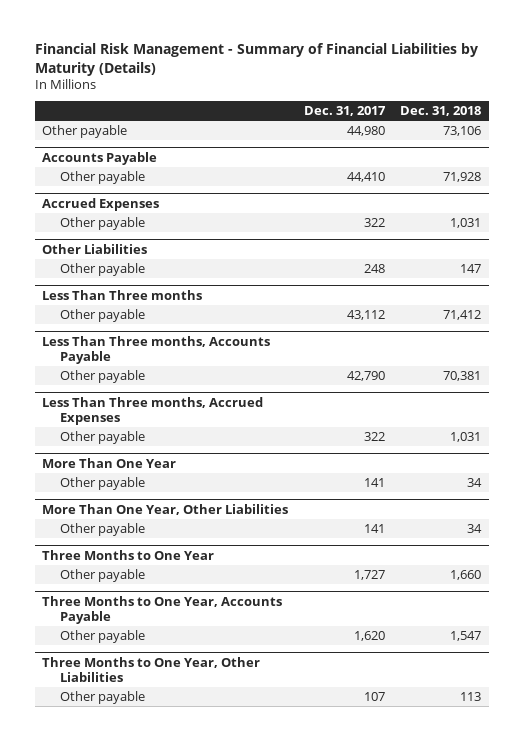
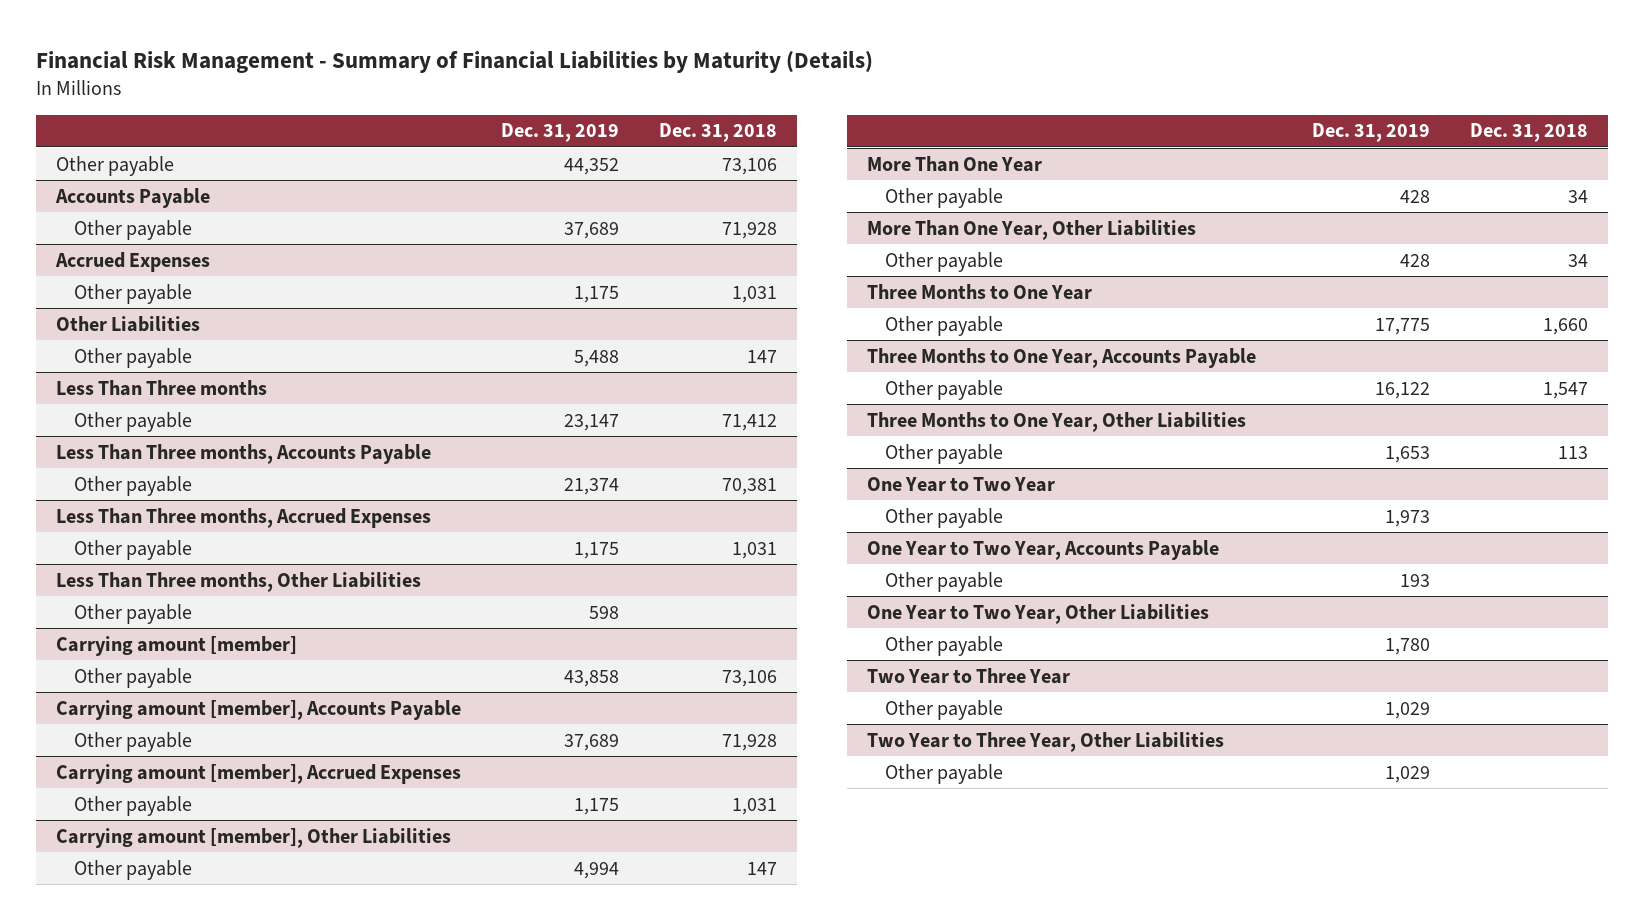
[303,106,386,117] Dec. 31, 2017 -> none
none -> [501,123,620,143] Dec. 31, 2019
none -> [56,571,422,592] Less Than Three months, Other Liabilities
none -> [74,603,193,624] Other payable
none -> [56,635,298,656] Carrying amount [member]
none -> [74,667,193,688] Other payable
none -> [56,699,462,720] Carrying amount [member], Accounts Payable
none -> [74,731,193,752] Other payable
none -> [56,763,462,784] Carrying amount [member], Accrued Expenses
none -> [74,795,193,816] Other payable
none -> [56,827,452,848] Carrying amount [member], Other Liabilities
none -> [74,859,193,880] Other payable
none -> [867,476,1056,492] One Year to Two Year
none -> [884,507,1003,528] Other payable
none -> [867,539,1220,560] One Year to Two Year, Accounts Payable
none -> [884,571,1003,592] Other payable
none -> [867,603,1210,624] One Year to Two Year, Other Liabilities
none -> [884,635,1003,656] Other payable
none -> [867,667,1071,684] Two Year to Three Year
none -> [884,699,1003,720] Other payable
none -> [867,731,1225,752] Two Year to Three Year, Other Liabilities
none -> [884,763,1003,784] Other payable

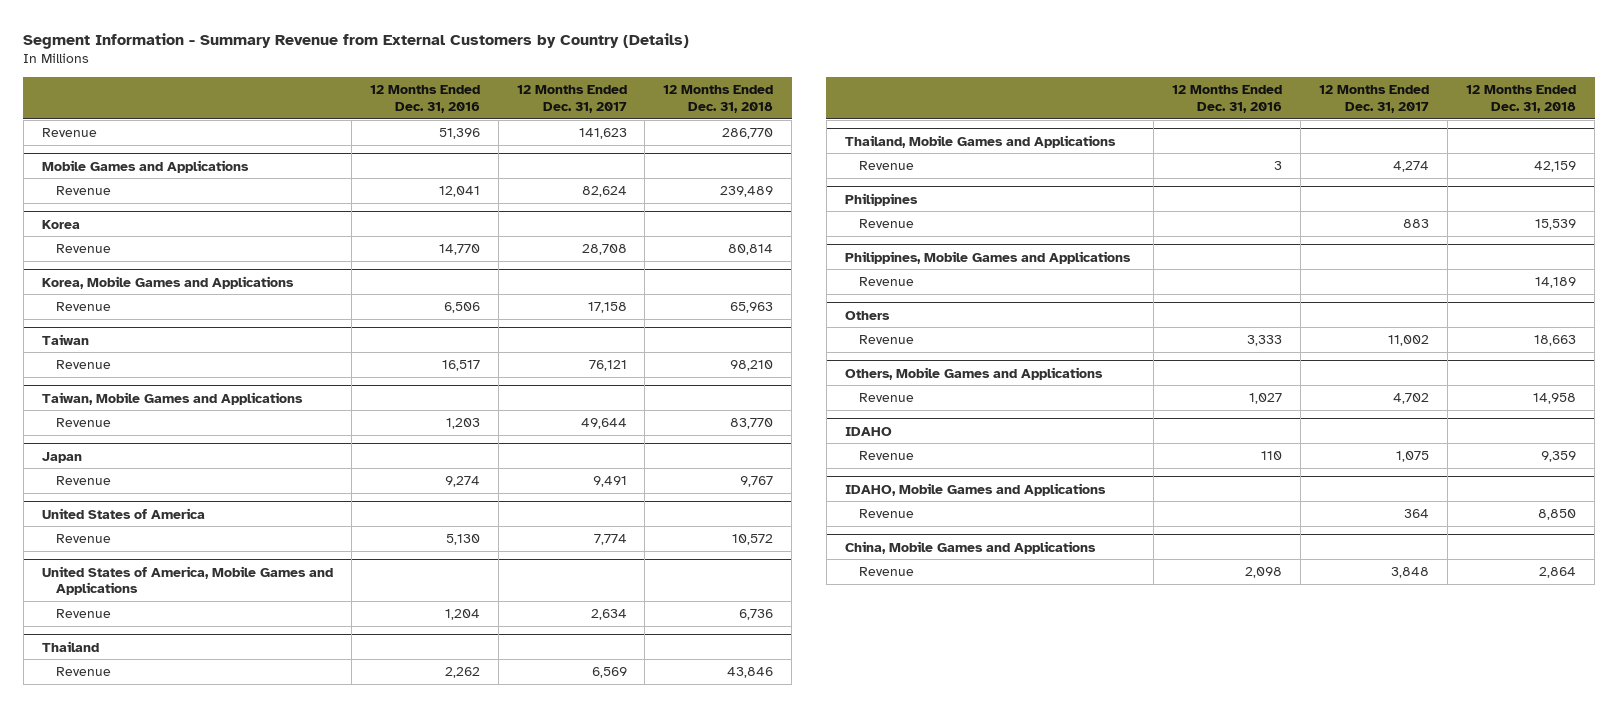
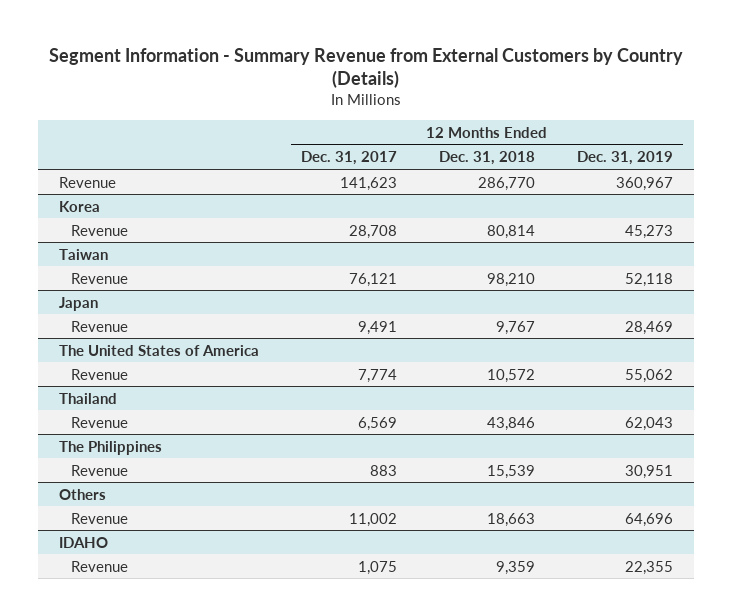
[369,84,480,113] 12 Months Ended Dec. 31, 2016 -> none
none -> [576,151,673,166] Dec. 31, 2019
[41,159,249,173] Mobile Games and Applications -> none
[56,186,112,196] Revenue -> none
[41,275,294,289] Korea, Mobile Games and Applications -> none
[56,302,112,312] Revenue -> none
[41,391,303,405] Taiwan, Mobile Games and Applications -> none
[56,418,112,428] Revenue -> none
[41,507,205,519] United States of America -> [59,344,260,356] The United States of America
[41,565,333,596] United States of America, Mobile Games and Applications -> none
[56,609,112,619] Revenue -> none
[844,134,1116,148] Thailand, Mobile Games and Applications -> none
[859,161,915,171] Revenue -> none
[844,192,918,206] Philippines -> [59,440,163,455] The Philippines
[844,250,1131,264] Philippines, Mobile Games and Applications -> none
[859,277,915,287] Revenue -> none
[844,366,1103,380] Others, Mobile Games and Applications -> none
[859,393,915,403] Revenue -> none
[844,482,1106,496] IDAHO, Mobile Games and Applications -> none
[859,509,915,519] Revenue -> none
[844,540,1096,554] China, Mobile Games and Applications -> none
[859,567,915,577] Revenue -> none

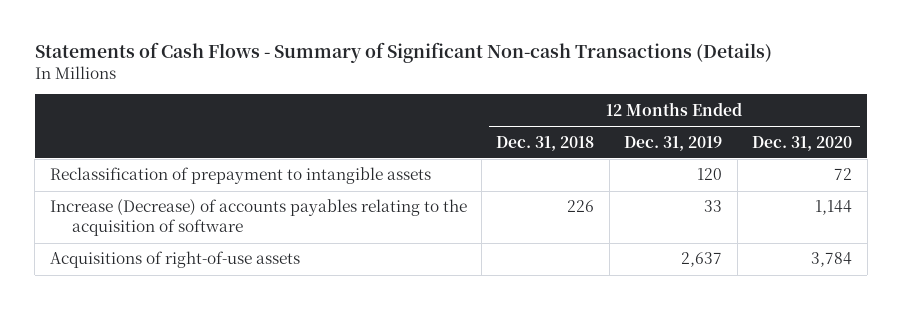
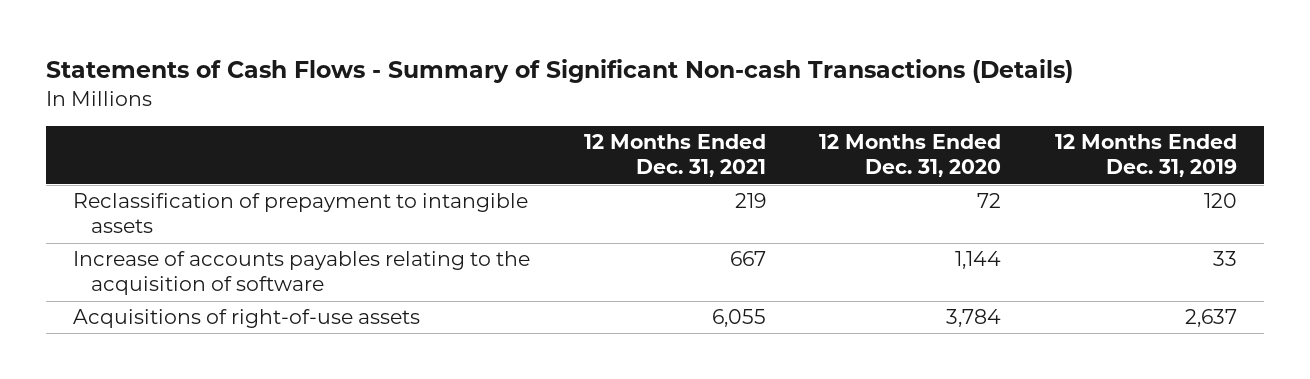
[496,135,595,151] Dec. 31, 2018 -> none
none -> [583,134,766,178] 12 Months Ended Dec. 31, 2021
[49,199,467,237] Increase (Decrease) of accounts payables relating to the acquisition of software -> [72,251,530,296] Increase of accounts payables relating to the acquisition of software

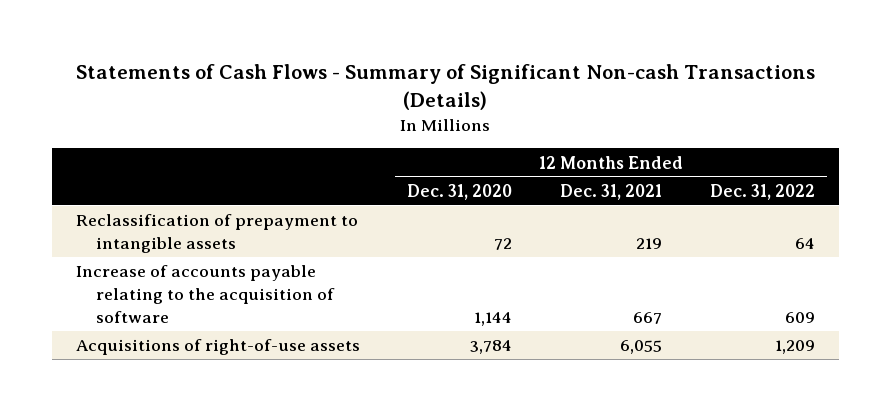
[1055,134,1238,178] 12 Months Ended Dec. 31, 2019 -> none
none -> [710,183,816,200] Dec. 31, 2022
[72,251,530,296] Increase of accounts payables relating to the acquisition of software -> [75,265,336,323] Increase of accounts payable relating to the acquisition of software

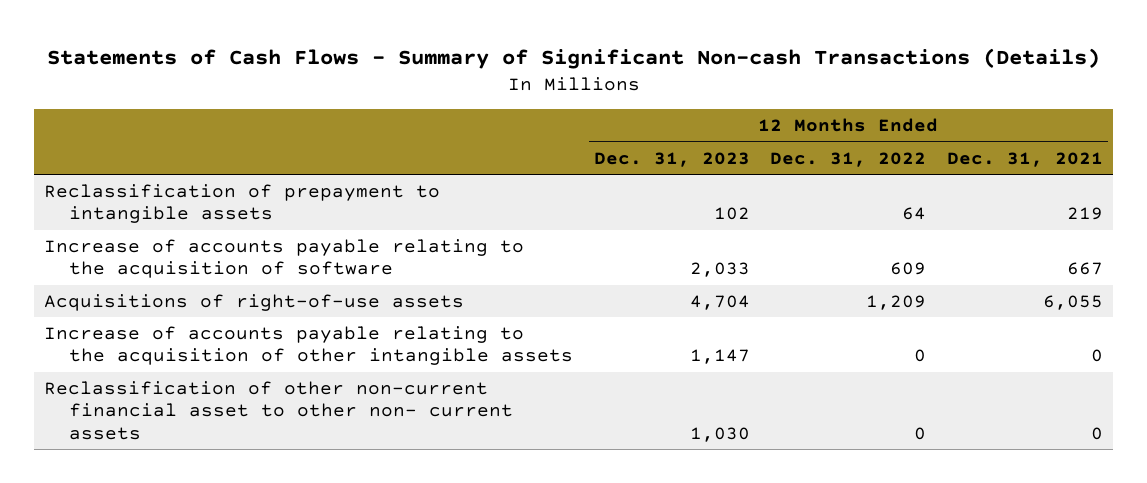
[407,183,513,200] Dec. 31, 2020 -> none
none -> [593,151,750,167] Dec. 31, 2023
none -> [44,325,574,366] Increase of accounts payable relating to the acquisition of other intangible assets
none -> [44,380,514,440] Reclassification of other non-current financial asset to other non- current assets

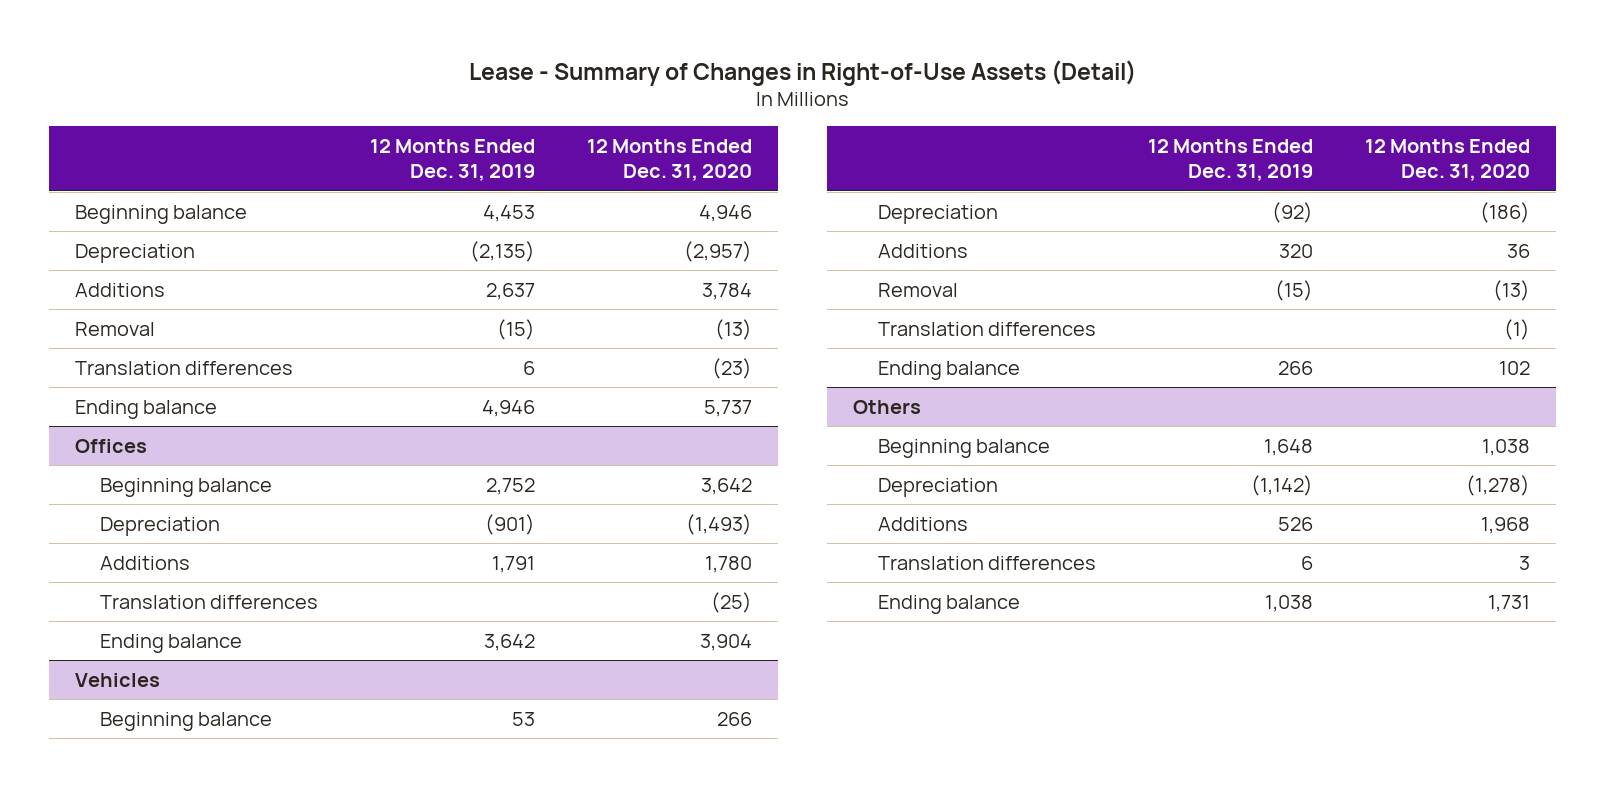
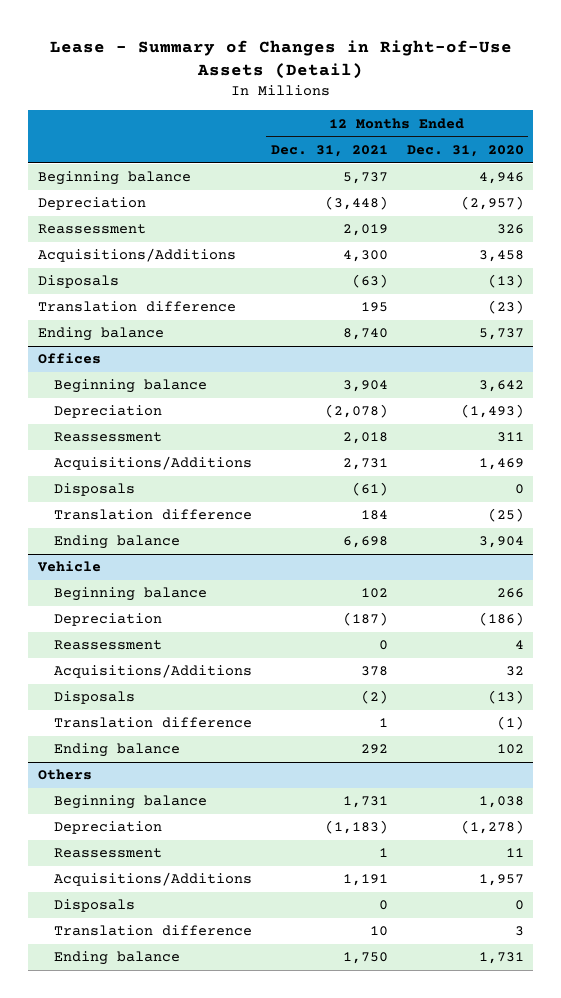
[369,138,535,182] 12 Months Ended Dec. 31, 2019 -> none
none -> [270,144,388,157] Dec. 31, 2021
[74,321,155,336] Removal -> none
none -> [37,224,146,235] Reassessment
[74,282,165,297] Additions -> [37,248,236,263] Acquisitions/Additions
[701,282,752,300] 3,784 -> [478,250,524,263] 3,458
none -> [37,275,119,289] Disposals
[74,360,293,375] Translation differences -> [37,301,236,313] Translation difference
none -> [53,432,162,443] Reassessment
[99,555,190,570] Additions -> [53,456,252,471] Acquisitions/Additions
[704,555,752,573] 1,780 -> [478,458,524,471] 1,469
none -> [53,483,135,497] Disposals
[99,594,318,609] Translation differences -> [53,509,252,521] Translation difference
[74,672,160,687] Vehicles -> [36,561,101,573] Vehicle
[878,282,959,297] Removal -> none
none -> [53,640,162,651] Reassessment
[878,243,969,258] Additions -> [53,664,252,679] Acquisitions/Additions
[1507,243,1531,258] 36 -> [505,666,524,677] 32
none -> [53,691,135,705] Disposals
[878,321,1097,336] Translation differences -> [53,717,252,729] Translation difference
none -> [53,848,162,859] Reassessment
[878,516,969,531] Additions -> [53,872,252,887] Acquisitions/Additions
[1481,516,1531,534] 1,968 -> [478,874,524,887] 1,957
none -> [53,899,135,913] Disposals
[878,555,1097,570] Translation differences -> [53,925,252,937] Translation difference

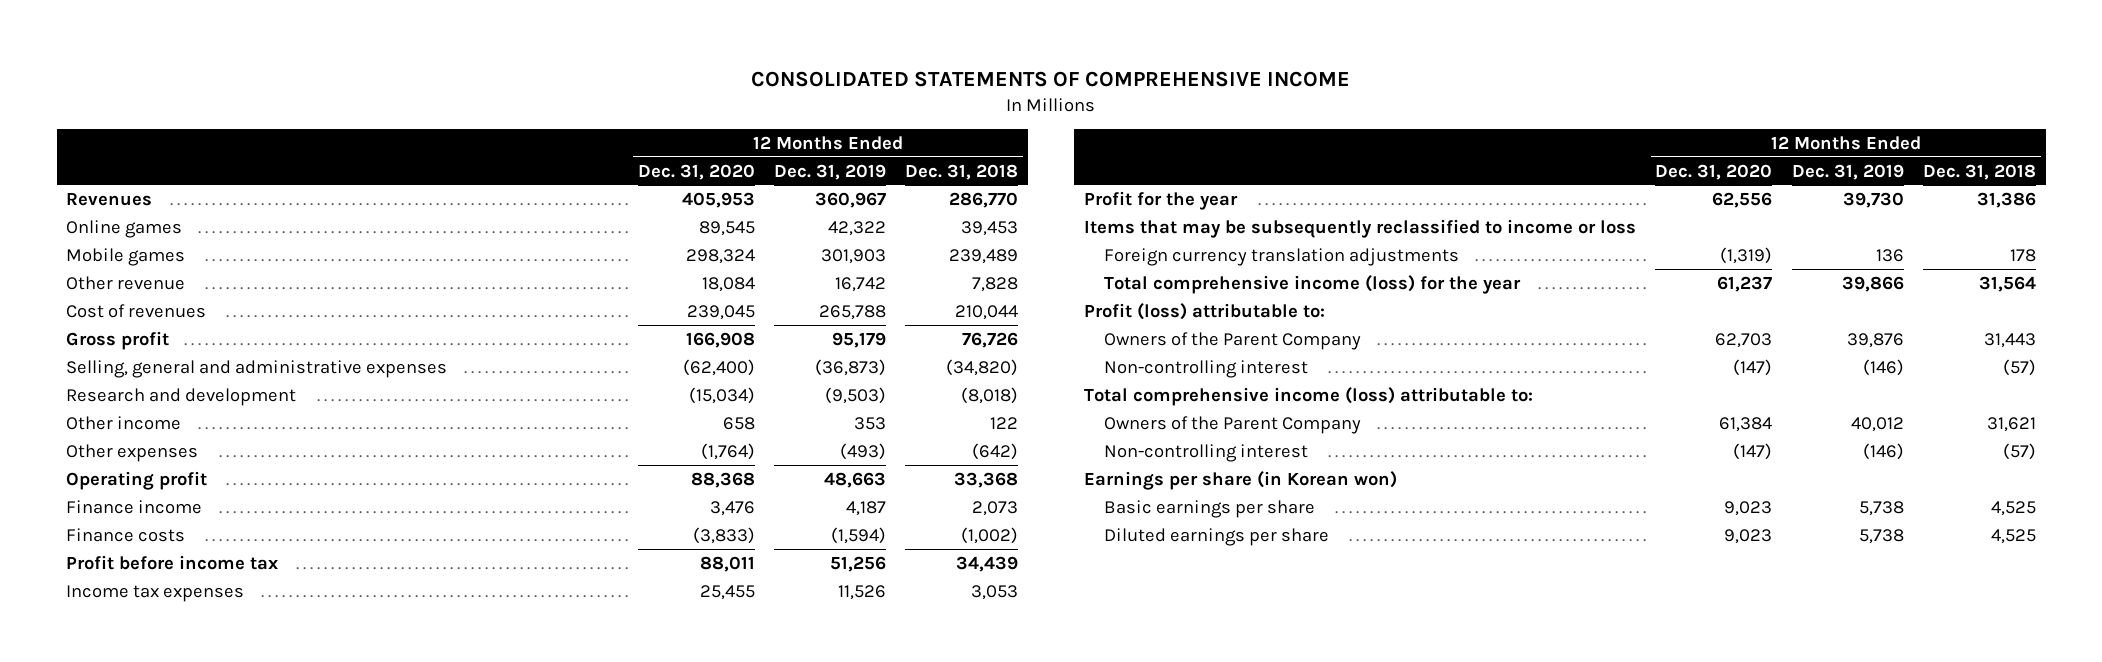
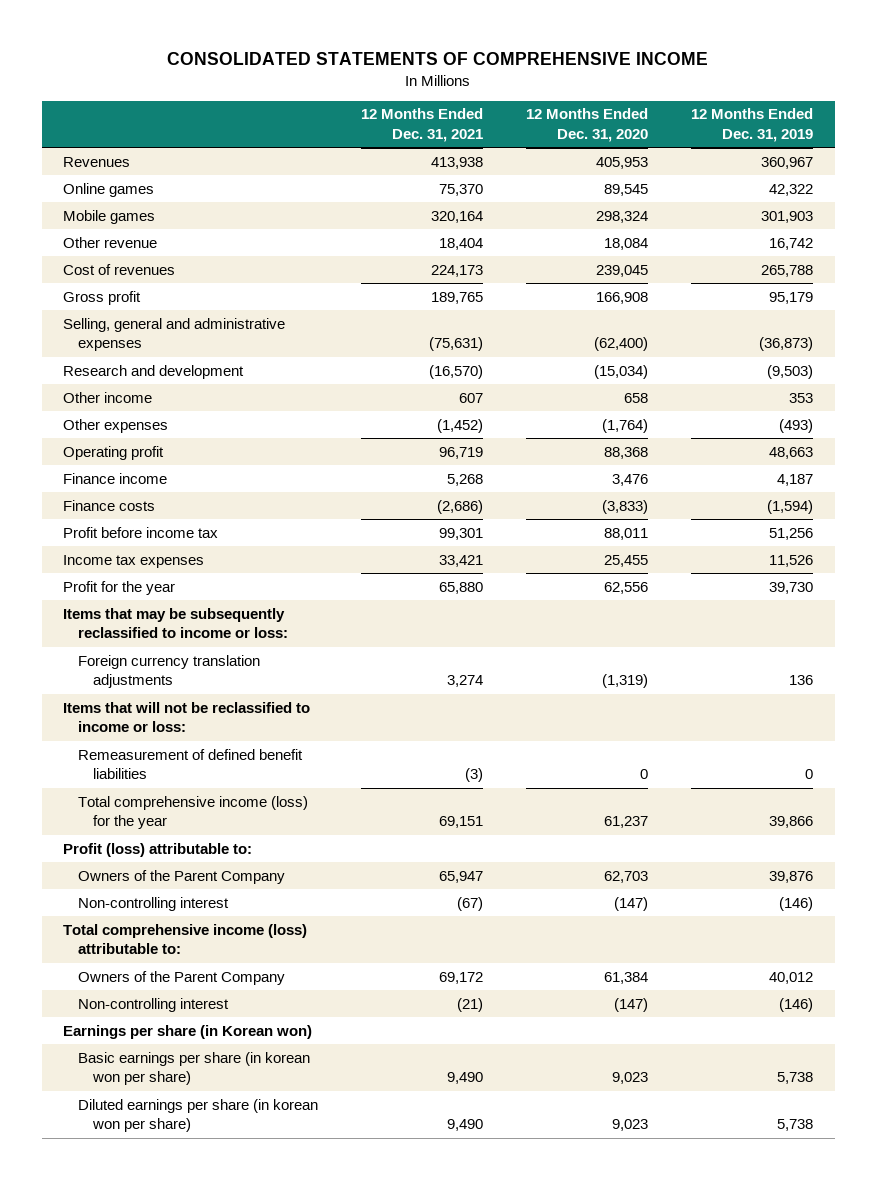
[905,163,1019,180] Dec. 31, 2018 -> none
none -> [361,108,484,142] 12 Months Ended Dec. 31, 2021
[1084,218,1637,238] Items that may be subsequently reclassified to income or loss -> [63,607,289,639] Items that may be subsequently reclassified to income or loss:
none -> [63,701,311,733] Items that will not be reclassified to income or loss:
none -> [78,748,304,780] Remeasurement of defined benefit liabilities
[1104,499,1316,518] Basic earnings per share -> [78,1051,311,1086] Basic earnings per share (in korean won per share)
[1104,527,1330,546] Diluted earnings per share -> [78,1098,319,1133] Diluted earnings per share (in korean won per share)

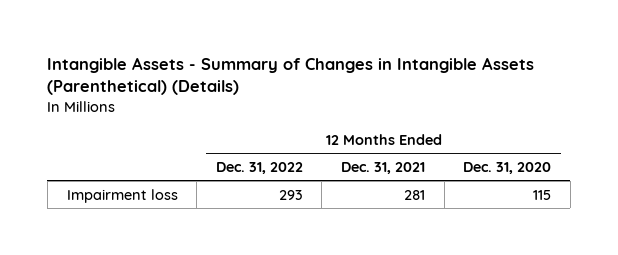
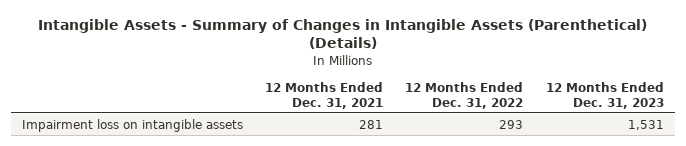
[463,161,552,174] Dec. 31, 2020 -> none
none -> [545,82,664,109] 12 Months Ended Dec. 31, 2023
[66,188,178,203] Impairment loss -> [21,118,243,132] Impairment loss on intangible assets

